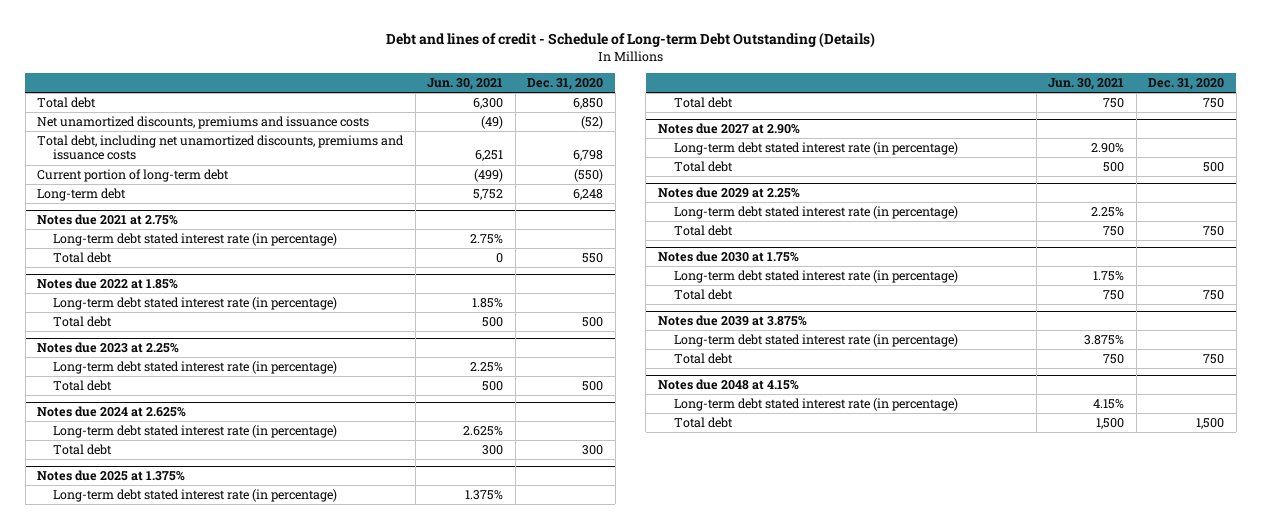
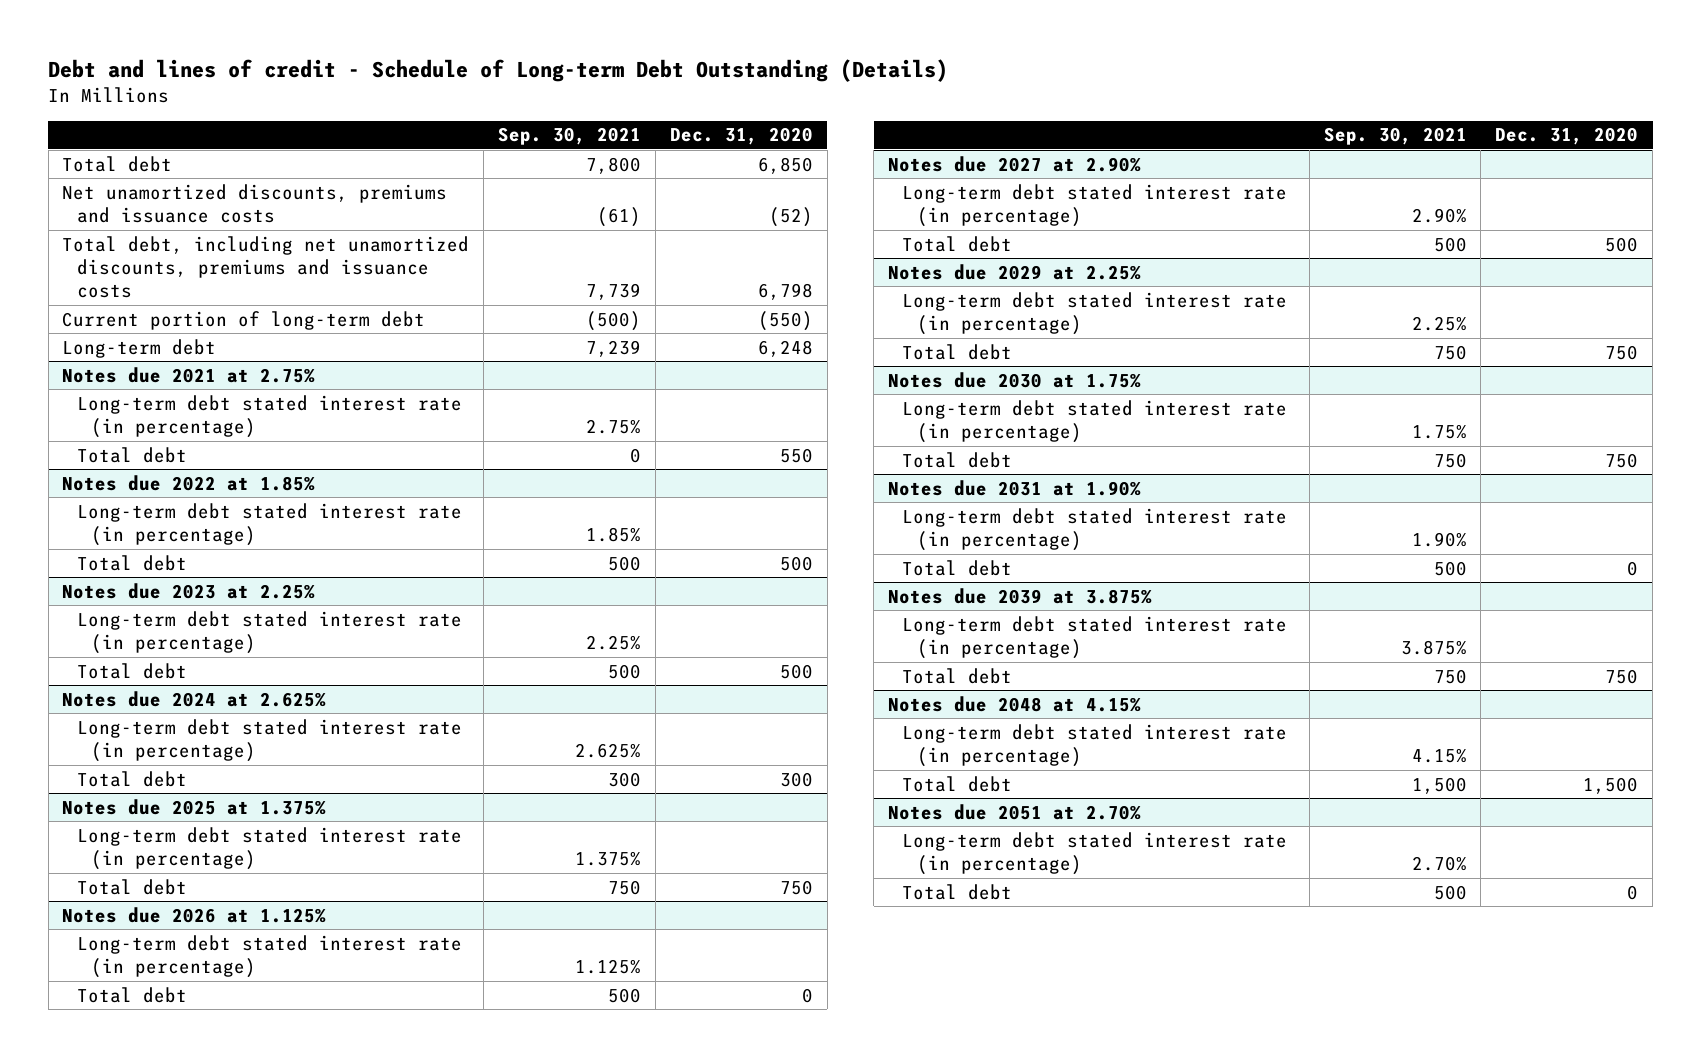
[427,77,504,90] Jun. 30, 2021 -> none
none -> [498,127,642,146] Sep. 30, 2021
none -> [62,906,327,923] Notes due 2026 at 1.125%
none -> [76,934,462,978] Long-term debt stated interest rate (in percentage)
none -> [76,986,187,1003] Total debt
none -> [887,479,1141,496] Notes due 2031 at 1.90%
none -> [902,507,1288,551] Long-term debt stated interest rate (in percentage)
none -> [902,559,1013,576] Total debt
none -> [887,803,1141,820] Notes due 2051 at 2.70%
none -> [902,831,1288,875] Long-term debt stated interest rate (in percentage)
none -> [902,883,1013,900] Total debt

